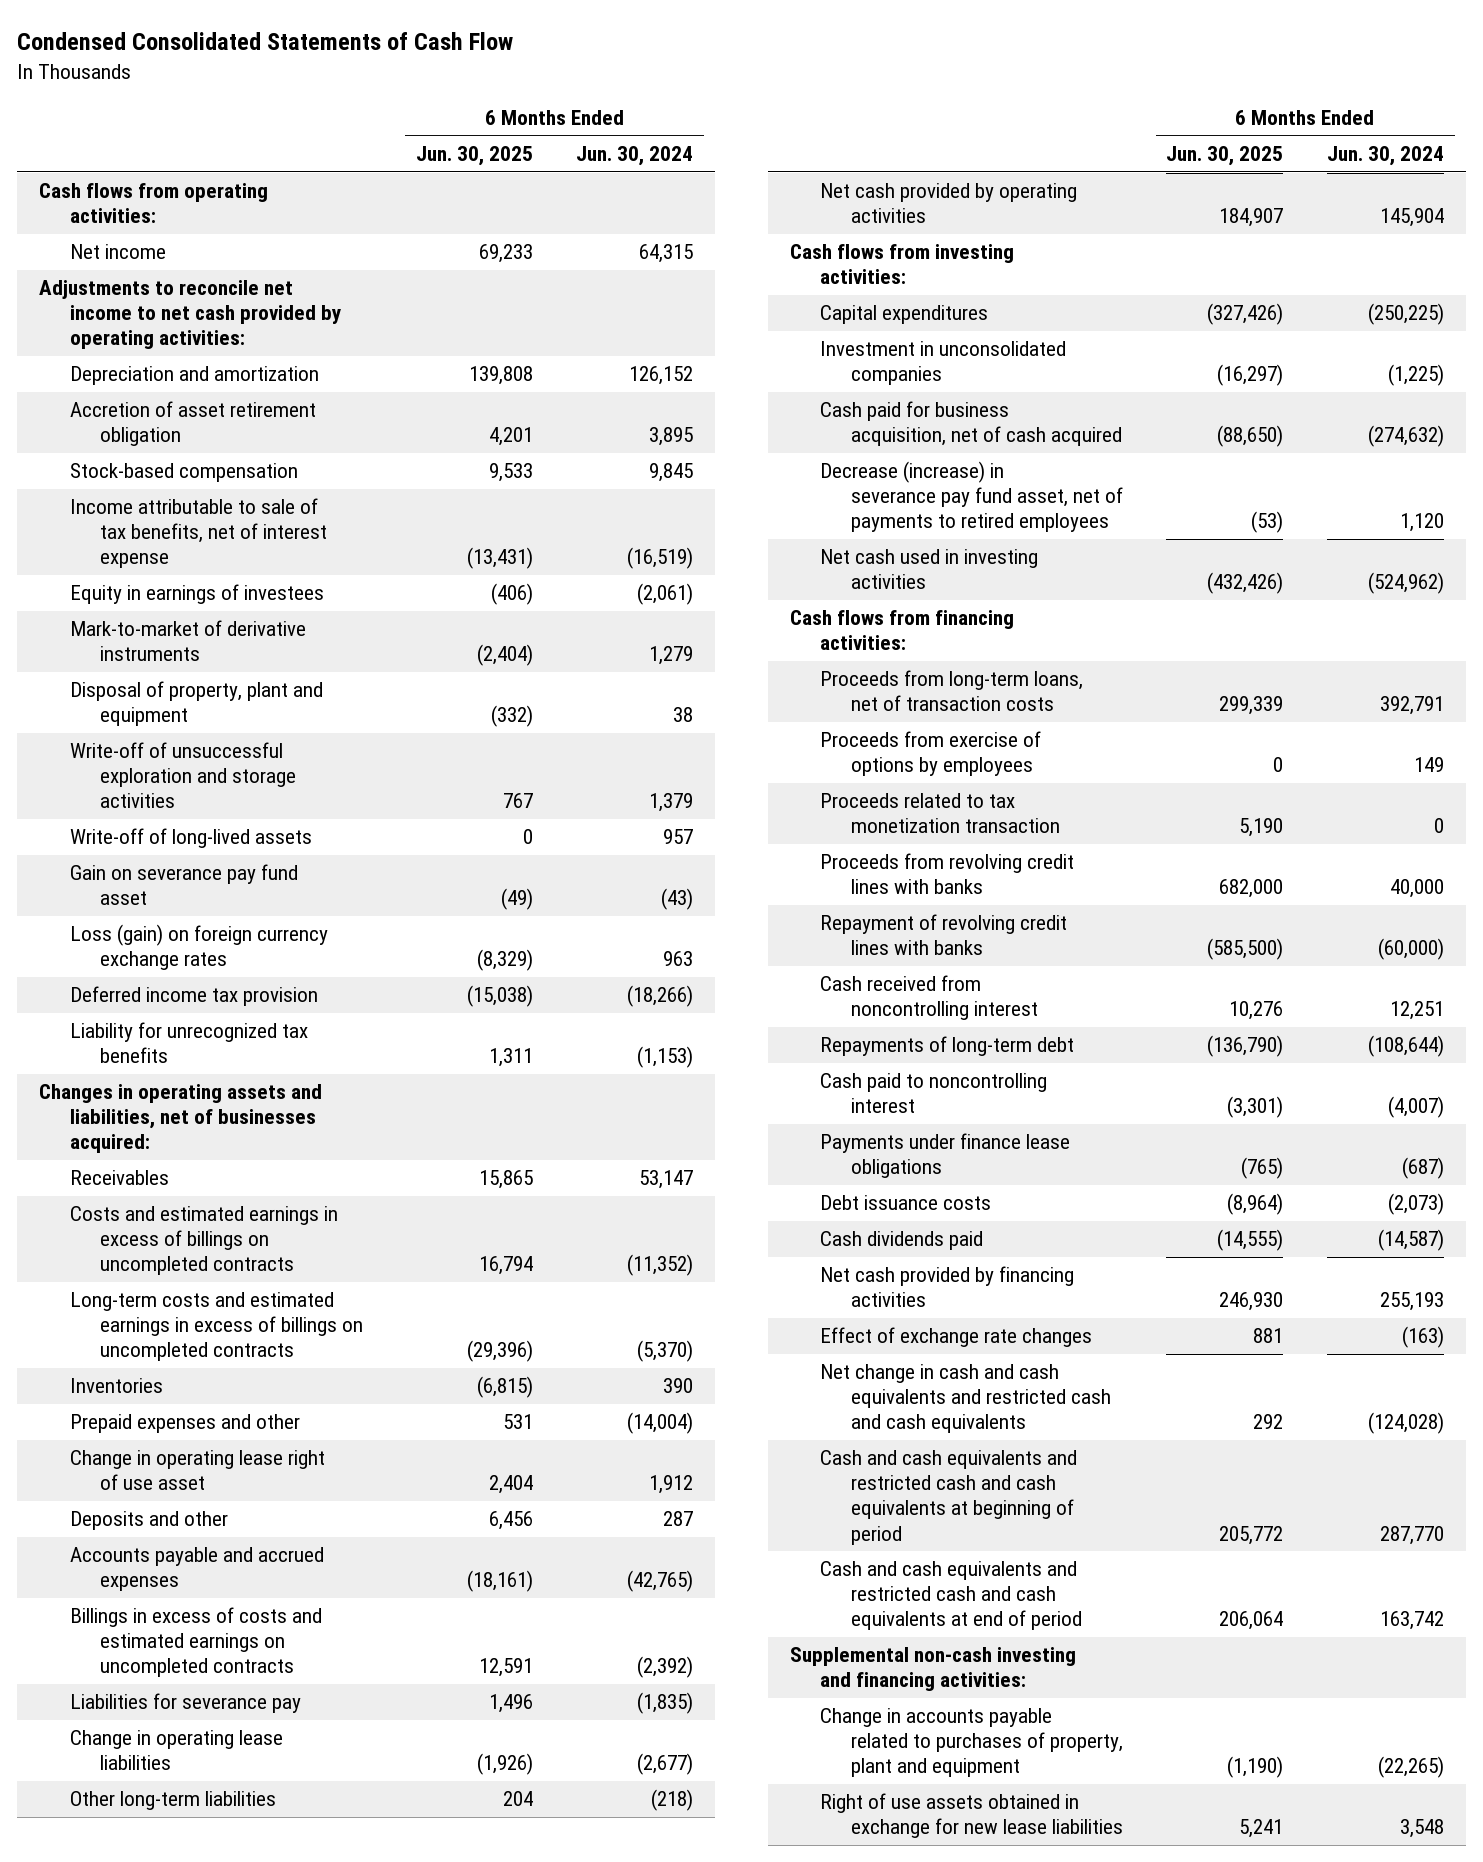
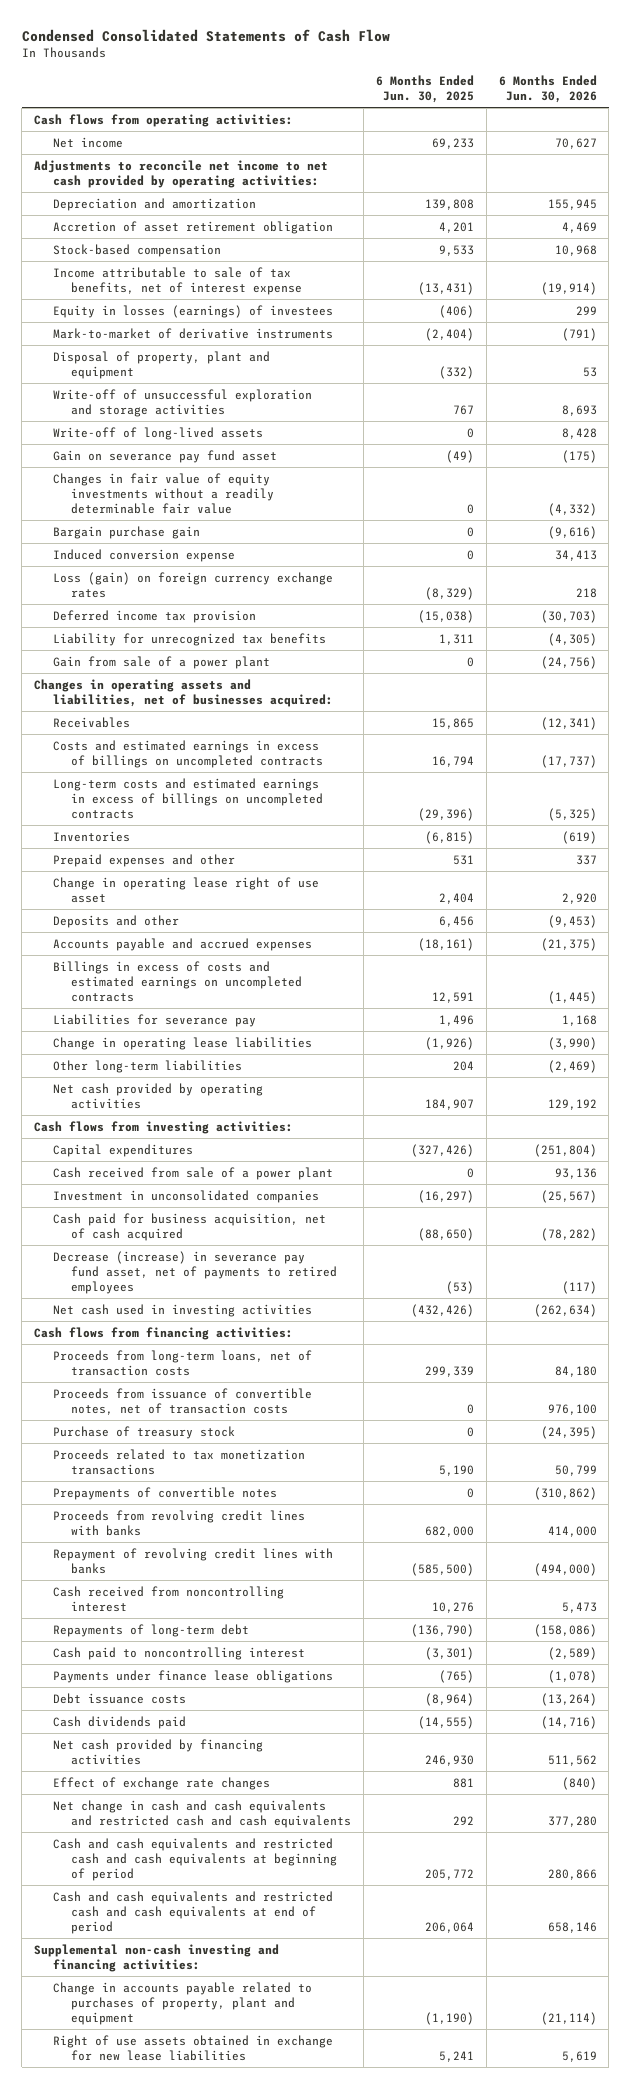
[576,146,694,167] Jun. 30, 2024 -> none
none -> [498,74,597,103] 6 Months Ended Jun. 30, 2026
[69,584,324,605] Equity in earnings of investees -> [52,304,333,318] Equity in losses (earnings) of investees
none -> [52,472,275,514] Changes in fair value of equity investments without a readily determinable fair value
none -> [52,525,200,539] Bargain purchase gain
none -> [52,548,235,562] Induced conversion expense
none -> [52,655,270,669] Gain from sale of a power plant
none -> [52,1166,333,1180] Cash received from sale of a power plant
[820,731,1042,777] Proceeds from exercise of options by employees -> none
none -> [52,1387,312,1415] Proceeds from issuance of convertible notes, net of transaction costs
none -> [52,1425,235,1439] Purchase of treasury stock
[820,793,1060,834] Proceeds related to tax monetization transaction -> [52,1448,305,1475] Proceeds related to tax monetization transactions
none -> [52,1486,277,1500] Prepayments of convertible notes

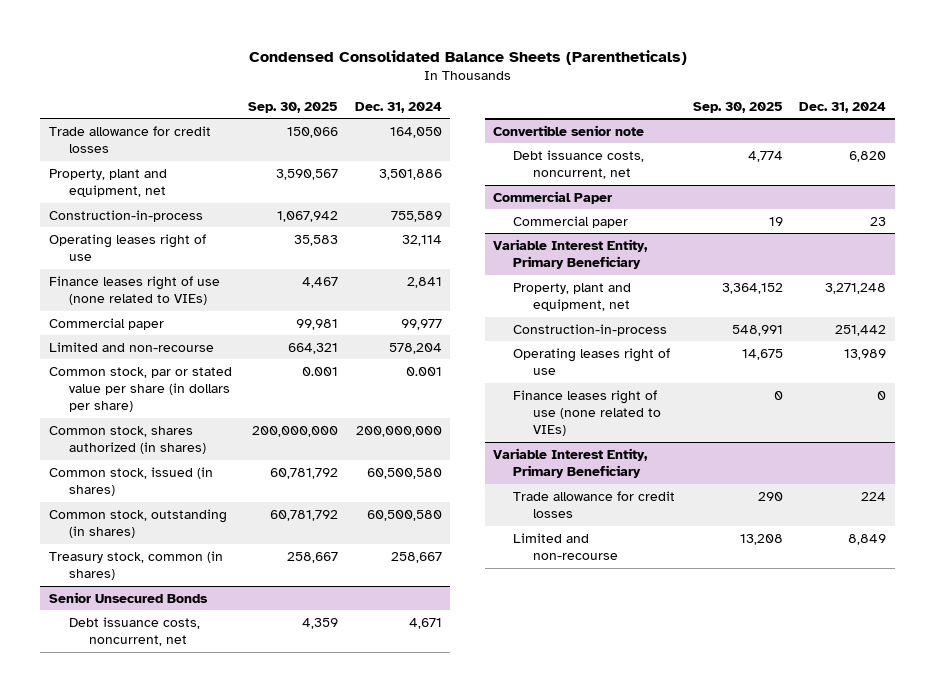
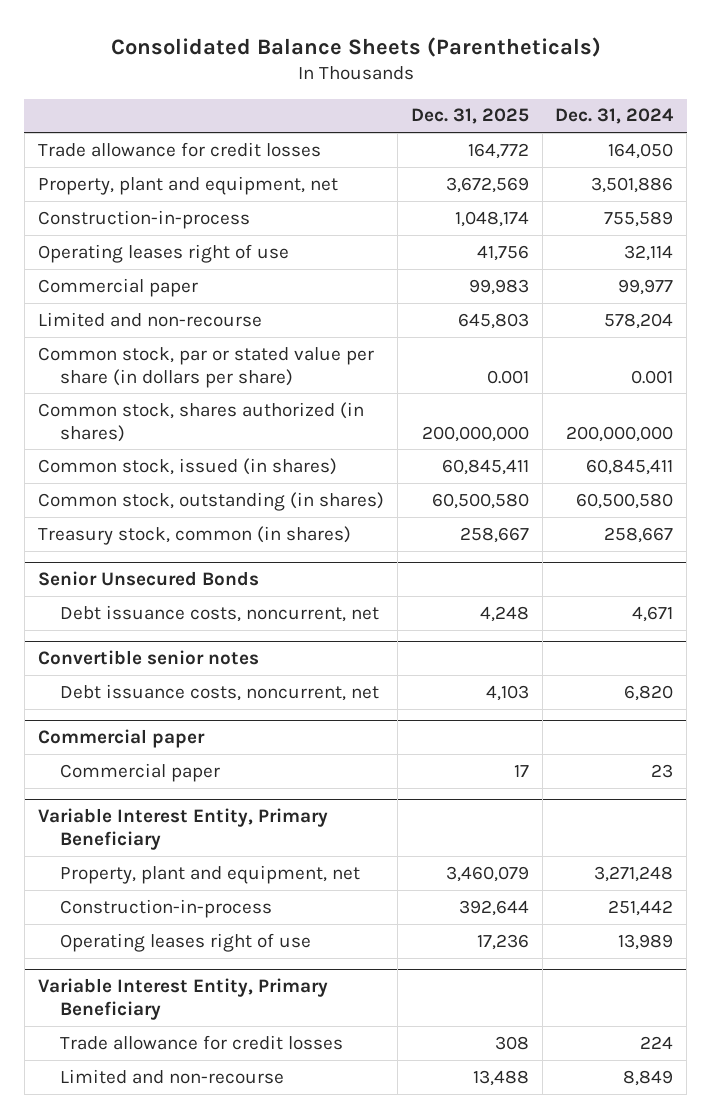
[248,49,687,65] Condensed Consolidated Balance Sheets (Parentheticals) -> [110,36,601,57] Consolidated Balance Sheets (Parentheticals)
[248,101,339,113] Sep. 30, 2025 -> none
none -> [410,108,529,125] Dec. 31, 2025
[48,275,220,305] Finance leases right of use (none related to VIEs) -> none
[367,467,443,479] 60,500,580 -> [586,458,674,475] 60,845,411
[492,124,644,136] Convertible senior note -> [37,650,259,666] Convertible senior notes
[492,190,612,204] Commercial Paper -> [37,729,205,749] Commercial paper
[512,389,661,437] Finance leases right of use (none related to VIEs) -> none

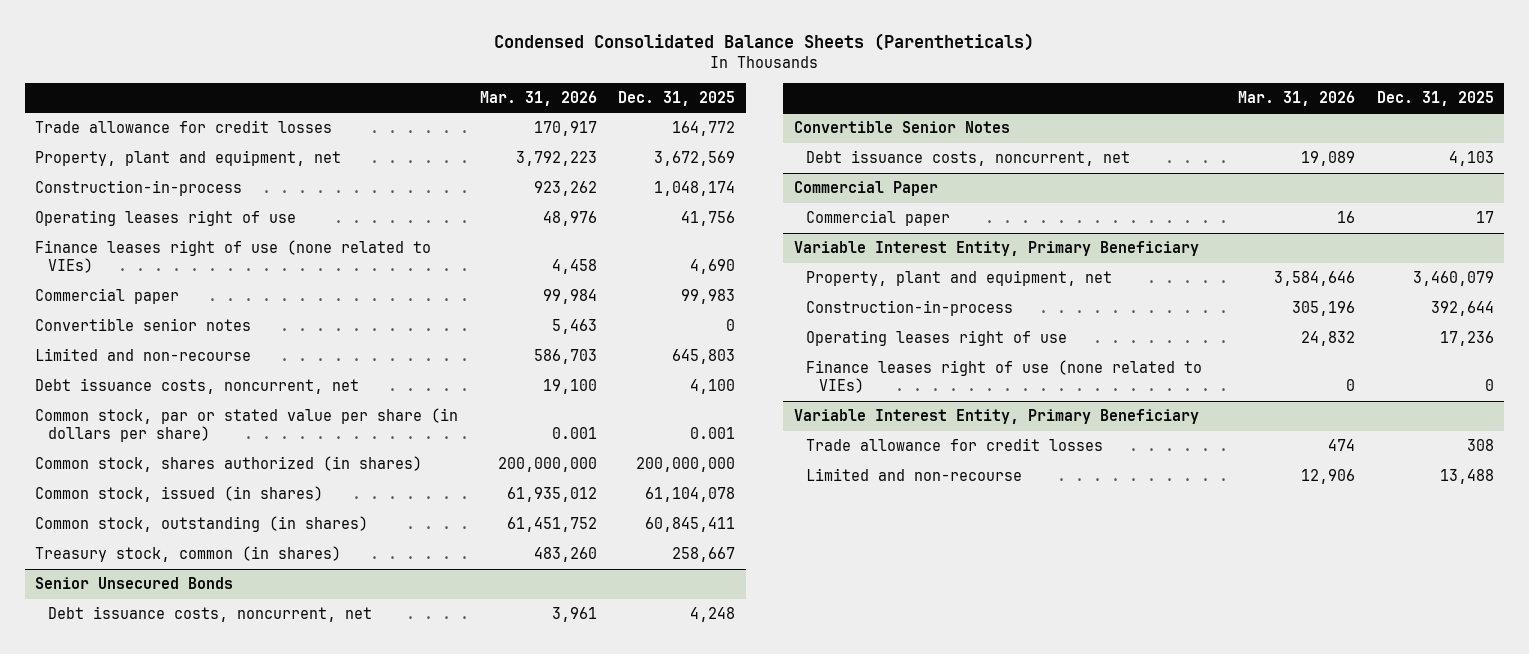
[110,36,601,57] Consolidated Balance Sheets (Parentheticals) -> [494,32,1035,51] Condensed Consolidated Balance Sheets (Parentheticals)
[555,108,675,125] Dec. 31, 2024 -> none
none -> [479,90,597,106] Mar. 31, 2026
none -> [35,240,432,274] Finance leases right of use (none related to VIEs)
none -> [35,318,252,332] Convertible senior notes
none -> [35,378,360,395] Debt issuance costs, noncurrent, net
[441,458,529,475] 60,845,411 -> [645,487,736,503] 61,104,078
[431,492,529,509] 60,500,580 -> [645,517,736,533] 60,845,411
[37,650,259,666] Convertible senior notes -> [793,121,1010,134] Convertible Senior Notes
[37,729,205,749] Commercial paper -> [793,181,938,197] Commercial Paper
none -> [806,360,1203,394] Finance leases right of use (none related to VIEs)

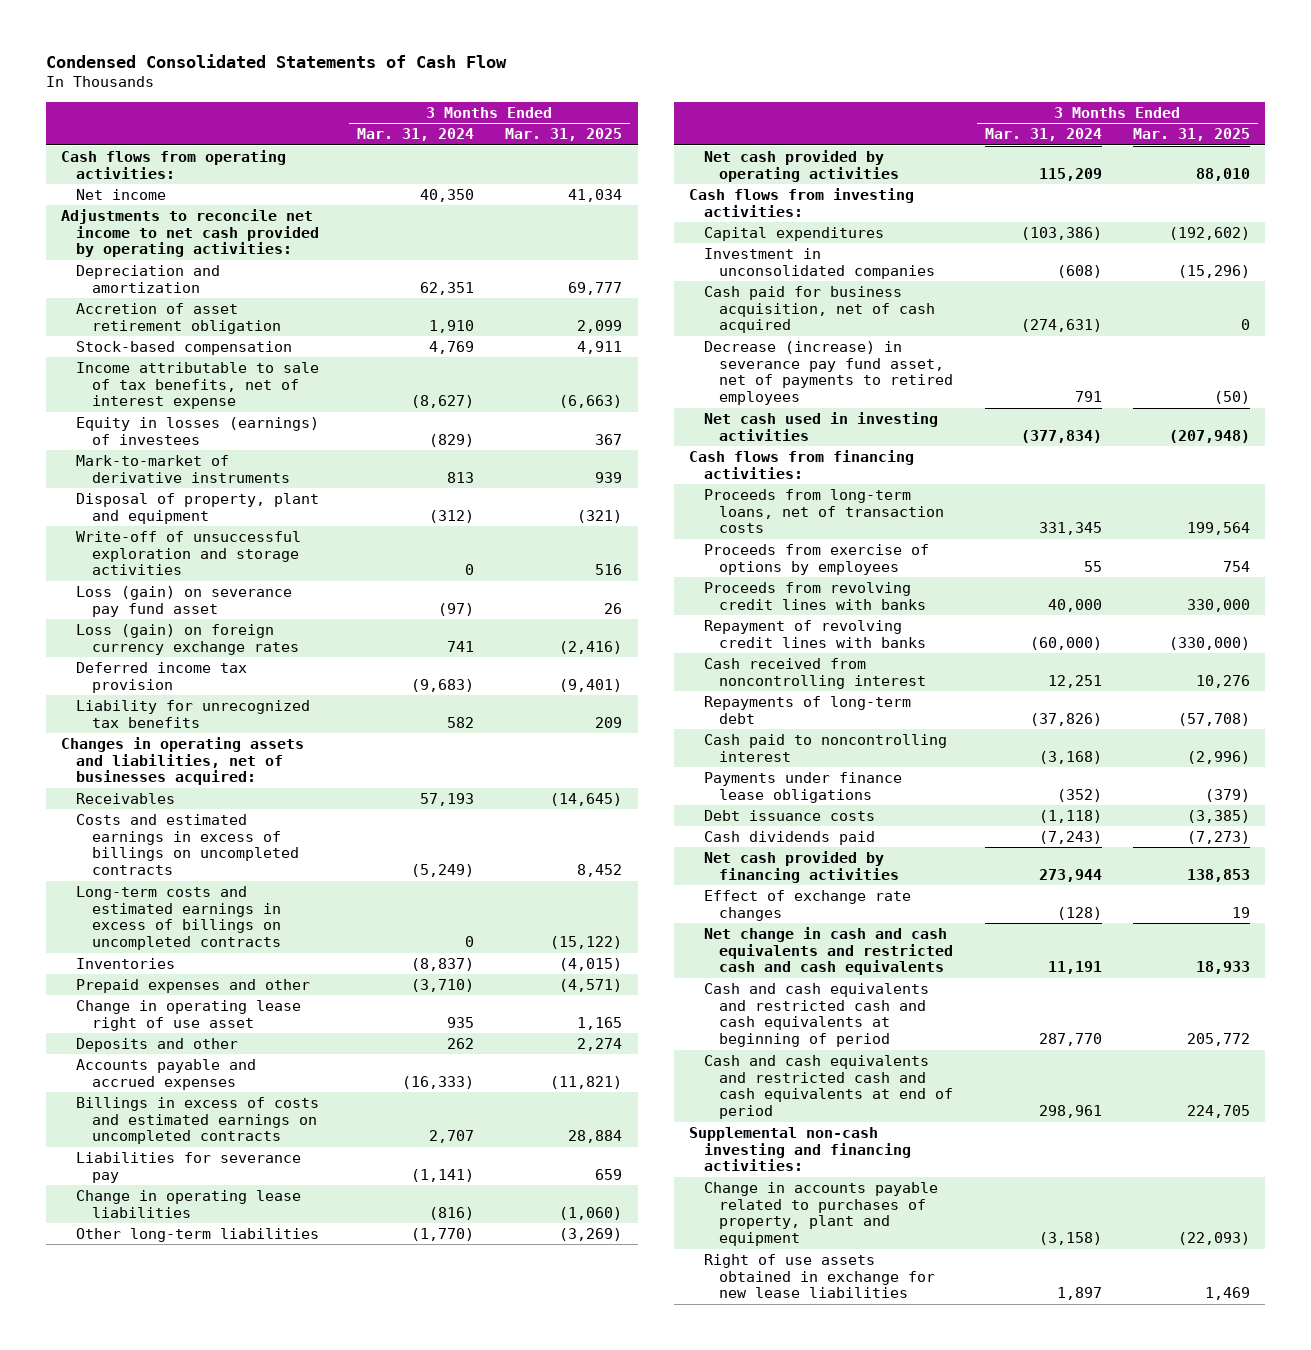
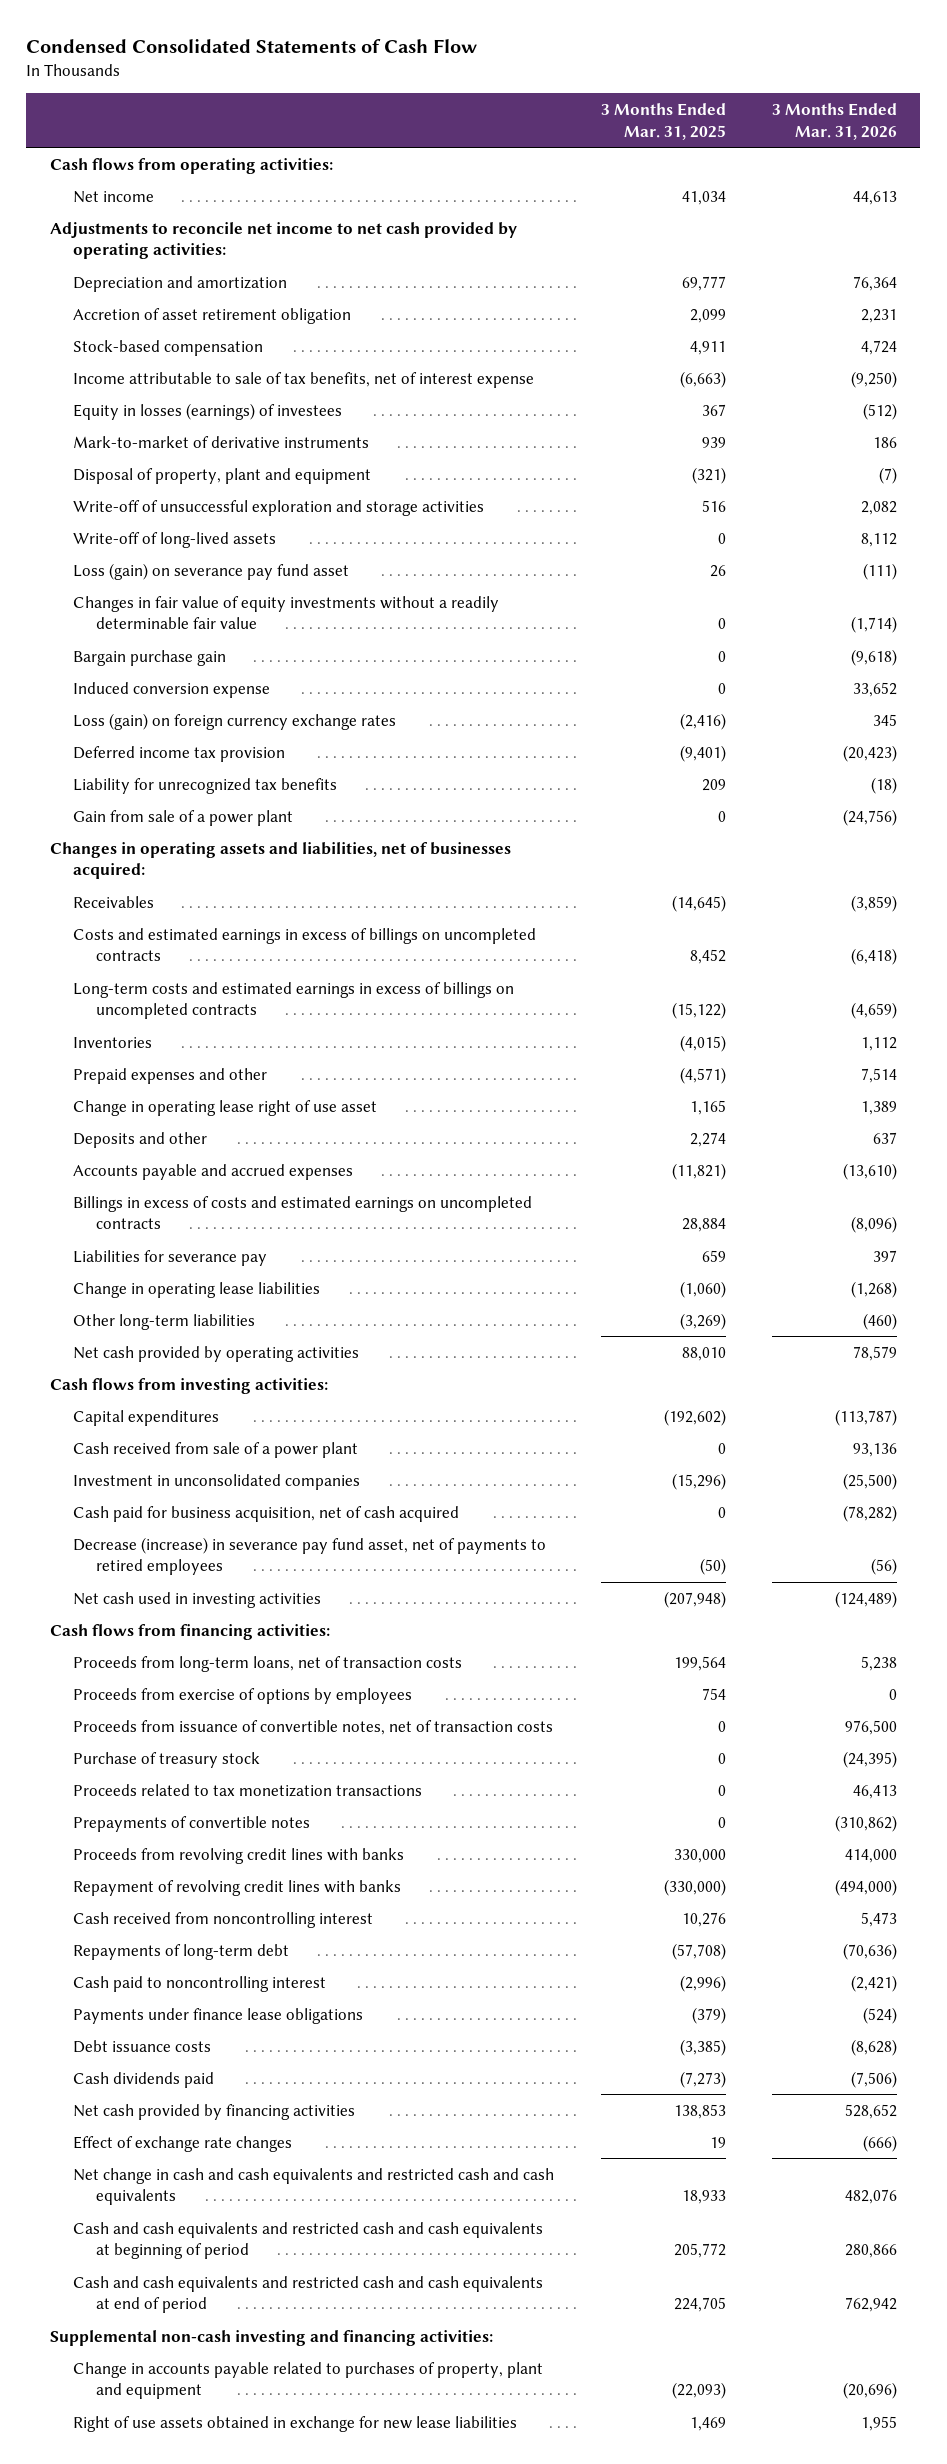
[356,128,474,142] Mar. 31, 2024 -> none
none -> [772,103,898,140] 3 Months Ended Mar. 31, 2026
none -> [73,531,277,548] Write-off of long-lived assets
none -> [73,595,500,630] Changes in fair value of equity investments without a readily determinable fair value
none -> [73,649,227,666] Bargain purchase gain
none -> [73,681,271,698] Induced conversion expense
none -> [73,809,294,826] Gain from sale of a power plant
none -> [73,1441,359,1458] Cash received from sale of a power plant
none -> [73,1719,554,1735] Proceeds from issuance of convertible notes, net of transaction costs
none -> [73,1751,261,1768] Purchase of treasury stock
none -> [73,1783,423,1797] Proceeds related to tax monetization transactions
none -> [73,1815,311,1832] Prepayments of convertible notes

